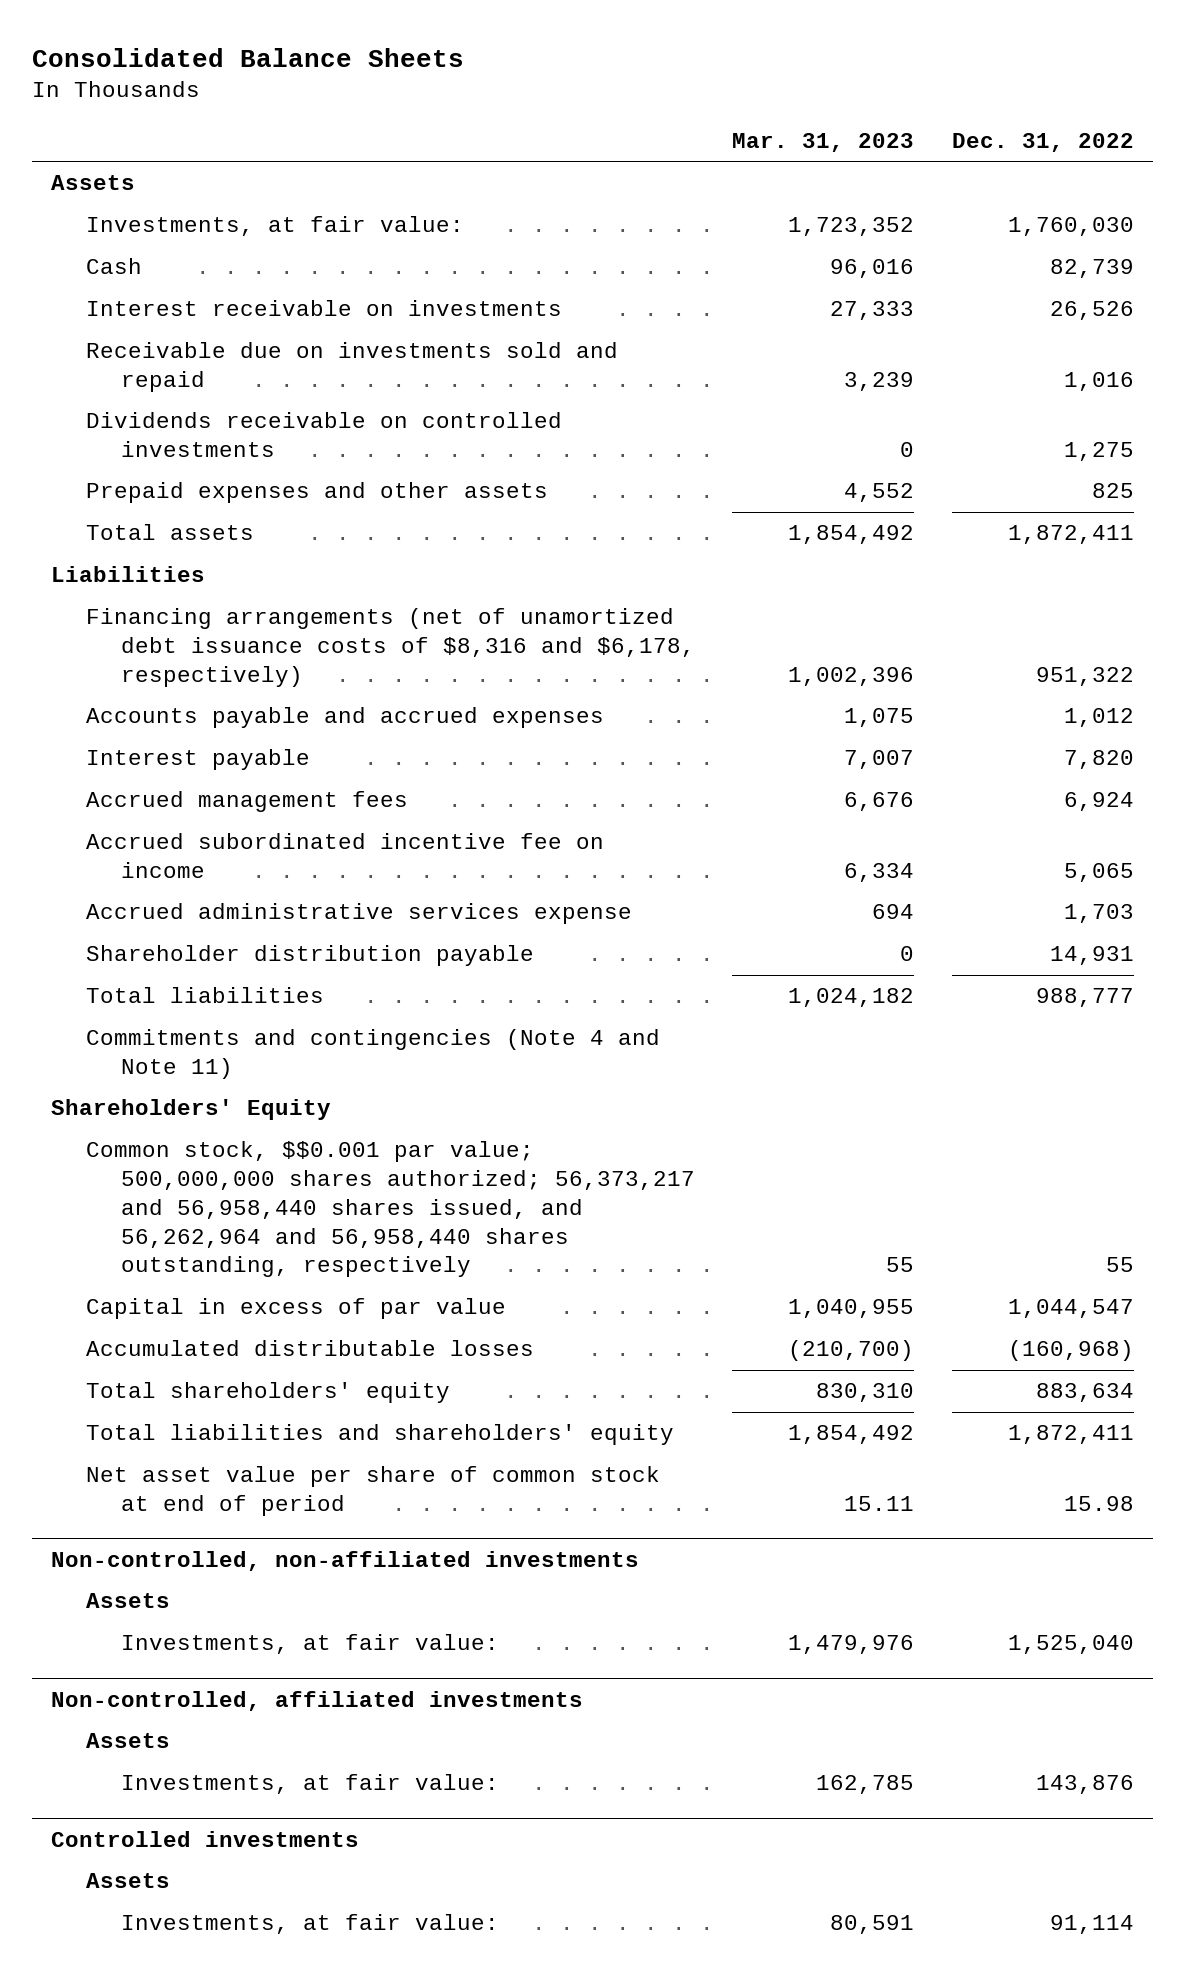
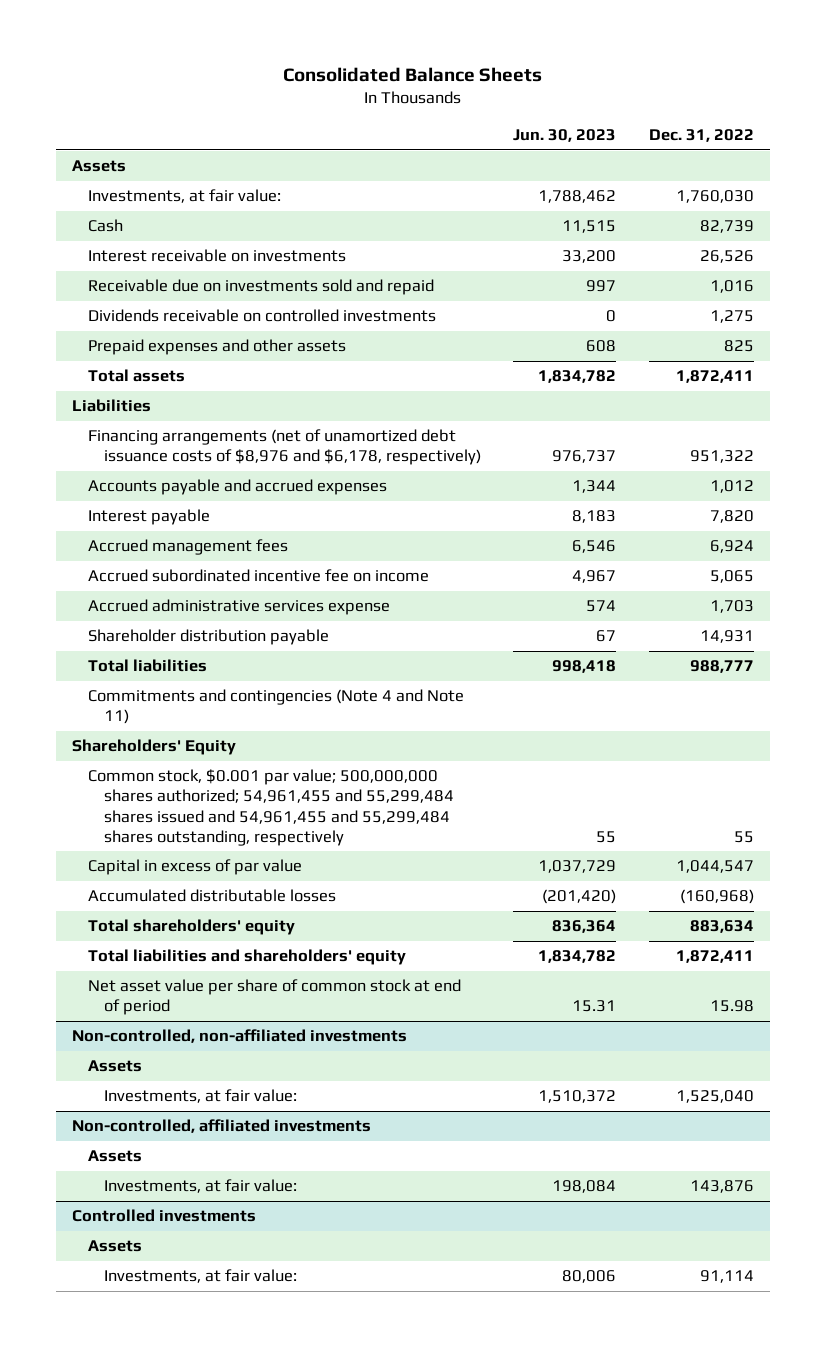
[732,132,915,152] Mar. 31, 2023 -> none
none -> [513,128,617,142] Jun. 30, 2023
[85,608,695,687] Financing arrangements (net of unamortized debt issuance costs of $8,316 and $6,178, respectively) -> [87,429,481,466] Financing arrangements (net of unamortized debt issuance costs of $8,976 and $6,178, respectively)
[85,1141,695,1278] Common stock, $$0.001 par value; 500,000,000 shares authorized; 56,373,217 and 56,958,440 shares issued, and 56,262,964 and 56,958,440 shares outstanding, respectively -> [87,769,454,846] Common stock, $0.001 par value; 500,000,000 shares authorized; 54,961,455 and 55,299,484 shares issued and 54,961,455 and 55,299,484 shares outstanding, respectively

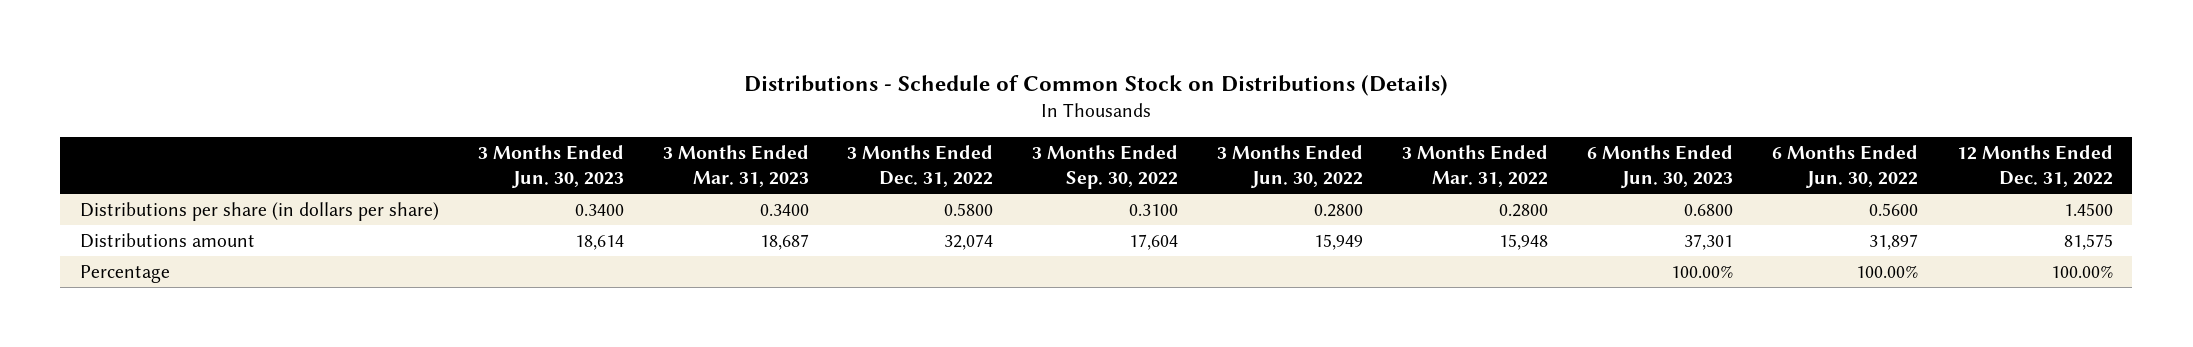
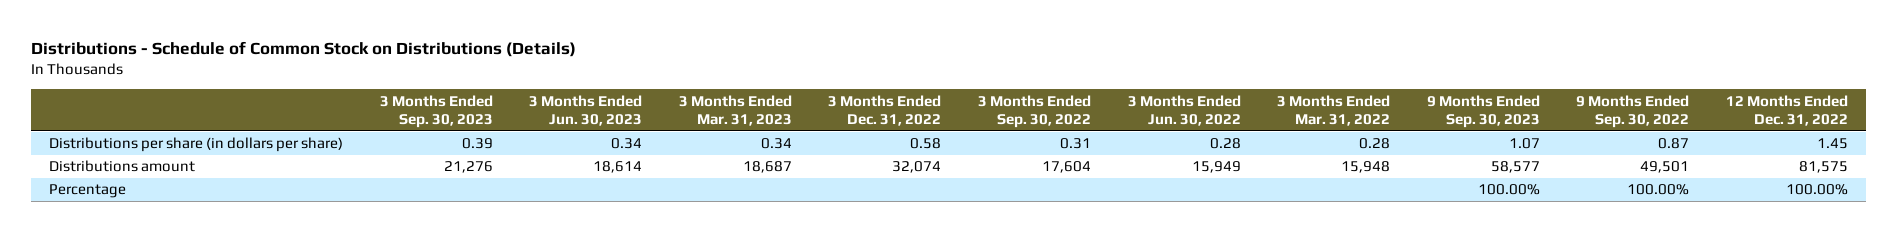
[1587,144,1734,189] 6 Months Ended Jun. 30, 2023 -> none
[1771,144,1918,189] 6 Months Ended Jun. 30, 2022 -> none
none -> [379,94,493,128] 3 Months Ended Sep. 30, 2023
none -> [1426,94,1540,128] 9 Months Ended Sep. 30, 2023
none -> [1576,94,1690,128] 9 Months Ended Sep. 30, 2022
[574,203,624,216] 0.3400 -> [611,138,643,150] 0.34
[759,203,809,216] 0.3400 -> [760,138,792,150] 0.34
[944,202,994,216] 0.5800 -> [910,138,942,150] 0.58
[1129,203,1179,216] 0.3100 -> [1060,138,1092,150] 0.31
[1314,203,1364,217] 0.2800 -> [1209,138,1241,150] 0.28
[1499,203,1549,217] 0.2800 -> [1359,138,1391,150] 0.28
[2063,202,2113,216] 1.4500 -> [1816,138,1848,150] 1.45

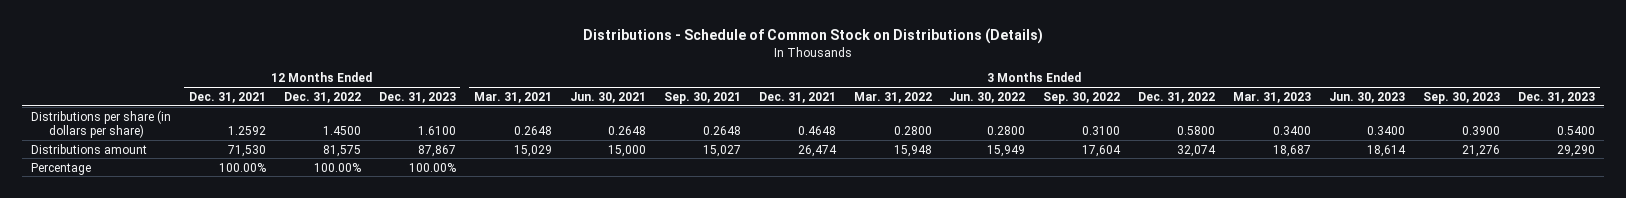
[1426,94,1540,128] 9 Months Ended Sep. 30, 2023 -> none
[1576,94,1690,128] 9 Months Ended Sep. 30, 2022 -> none
none -> [188,91,266,103] Dec. 31, 2021
none -> [378,91,456,103] Dec. 31, 2023
none -> [473,91,552,103] Mar. 31, 2021
none -> [569,91,646,103] Jun. 30, 2021
none -> [663,91,741,104] Sep. 30, 2021
none -> [758,91,836,103] Dec. 31, 2021
none -> [1518,91,1596,103] Dec. 31, 2023
[461,138,493,150] 0.39 -> [1462,126,1501,136] 0.3900
[611,138,643,150] 0.34 -> [1367,126,1406,136] 0.3400
[760,138,792,150] 0.34 -> [1273,126,1312,136] 0.3400
[910,138,942,150] 0.58 -> [1177,126,1216,136] 0.5800
[1060,138,1092,150] 0.31 -> [1082,126,1121,136] 0.3100
[1209,138,1241,150] 0.28 -> [987,126,1026,136] 0.2800
[1359,138,1391,150] 0.28 -> [893,126,932,136] 0.2800
[1816,138,1848,150] 1.45 -> [322,126,361,136] 1.4500

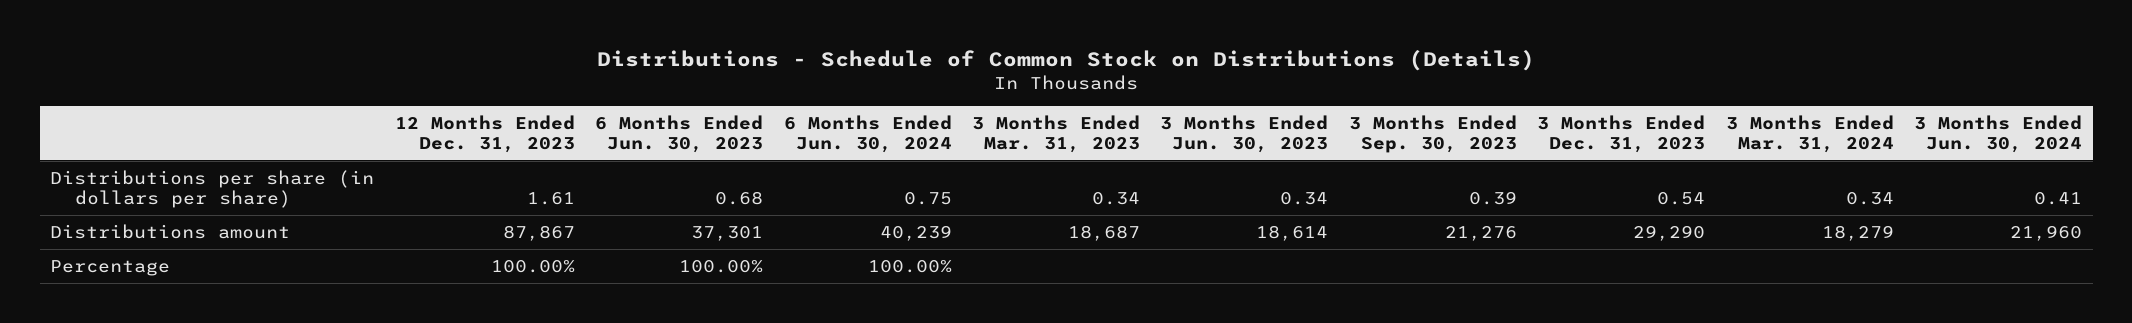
[188,91,266,103] Dec. 31, 2021 -> none
[283,91,361,103] Dec. 31, 2022 -> none
[473,91,552,103] Mar. 31, 2021 -> none
[569,91,646,103] Jun. 30, 2021 -> none
[663,91,741,104] Sep. 30, 2021 -> none
[758,91,836,103] Dec. 31, 2021 -> none
[853,91,932,103] Mar. 31, 2022 -> none
[949,91,1026,103] Jun. 30, 2022 -> none
[1043,91,1121,104] Sep. 30, 2022 -> none
[1138,91,1216,103] Dec. 31, 2022 -> none
none -> [595,114,764,153] 6 Months Ended Jun. 30, 2023
none -> [783,114,952,153] 6 Months Ended Jun. 30, 2024
none -> [1725,114,1894,153] 3 Months Ended Mar. 31, 2024
none -> [1914,114,2083,153] 3 Months Ended Jun. 30, 2024
[417,126,456,136] 1.6100 -> [526,192,575,206] 1.61
[1273,126,1312,136] 0.3400 -> [1091,192,1140,206] 0.34
[1367,126,1406,136] 0.3400 -> [1280,192,1329,206] 0.34
[1462,126,1501,136] 0.3900 -> [1468,191,1517,206] 0.39
[1557,126,1596,136] 0.5400 -> [1657,192,1706,206] 0.54

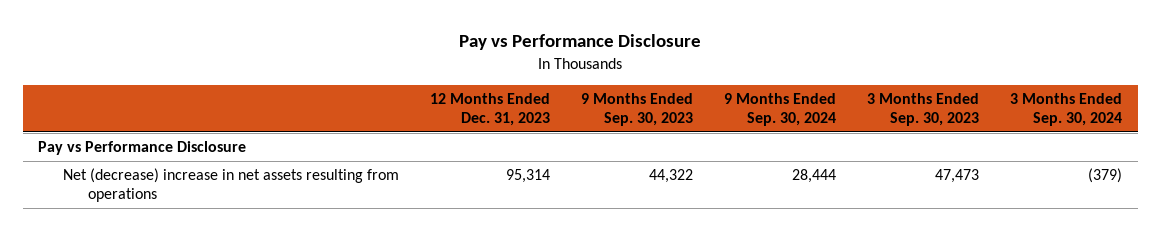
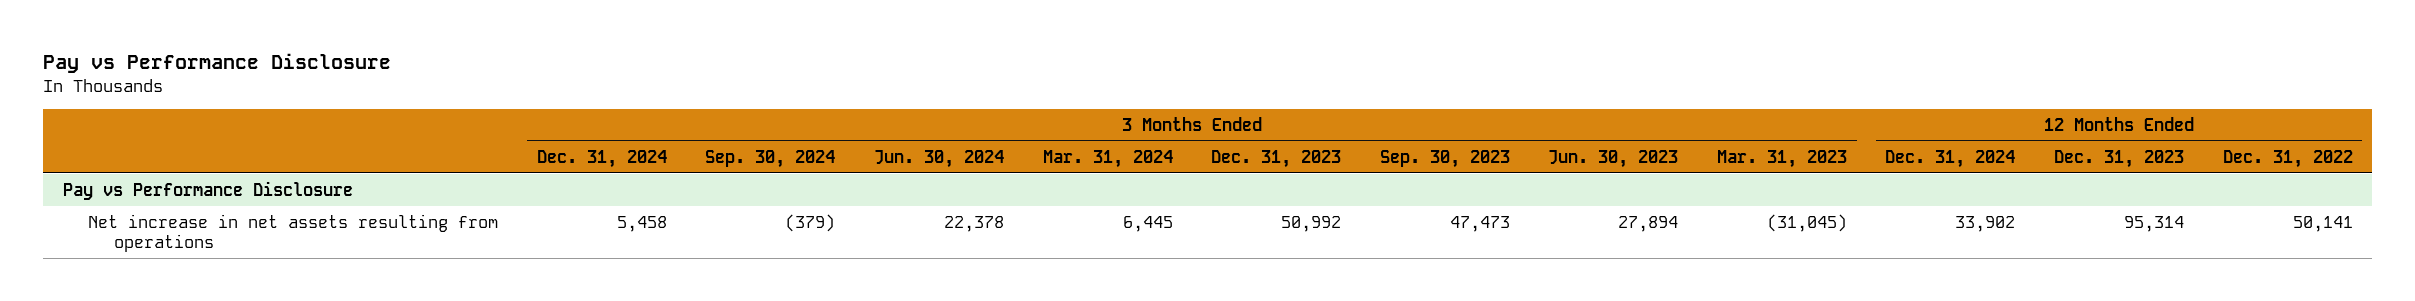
[581,92,694,127] 9 Months Ended Sep. 30, 2023 -> none
[724,92,837,127] 9 Months Ended Sep. 30, 2024 -> none
none -> [536,149,667,168] Dec. 31, 2024
none -> [874,149,1005,168] Jun. 30, 2024
none -> [1042,149,1173,168] Mar. 31, 2024
none -> [1211,149,1342,168] Dec. 31, 2023
none -> [1548,149,1679,168] Jun. 30, 2023
none -> [1716,149,1847,168] Mar. 31, 2023
none -> [1885,149,2016,168] Dec. 31, 2024
none -> [2222,149,2353,168] Dec. 31, 2022
[63,167,400,203] Net (decrease) increase in net assets resulting from operations -> [88,213,499,253] Net increase in net assets resulting from operations

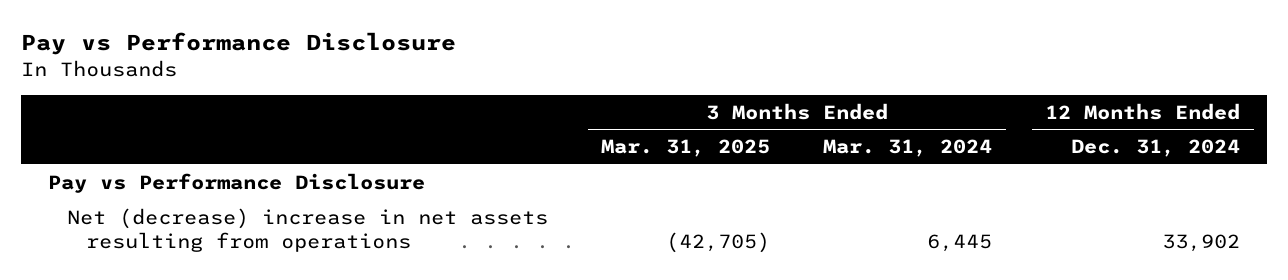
[536,149,667,168] Dec. 31, 2024 -> none
[705,149,836,168] Sep. 30, 2024 -> none
[874,149,1005,168] Jun. 30, 2024 -> none
[1211,149,1342,168] Dec. 31, 2023 -> none
[1379,149,1510,168] Sep. 30, 2023 -> none
[1548,149,1679,168] Jun. 30, 2023 -> none
[1716,149,1847,168] Mar. 31, 2023 -> none
[2054,149,2185,168] Dec. 31, 2023 -> none
[2222,149,2353,168] Dec. 31, 2022 -> none
none -> [601,139,771,158] Mar. 31, 2025
[88,213,499,253] Net increase in net assets resulting from operations -> [67,207,549,252] Net (decrease) increase in net assets resulting from operations

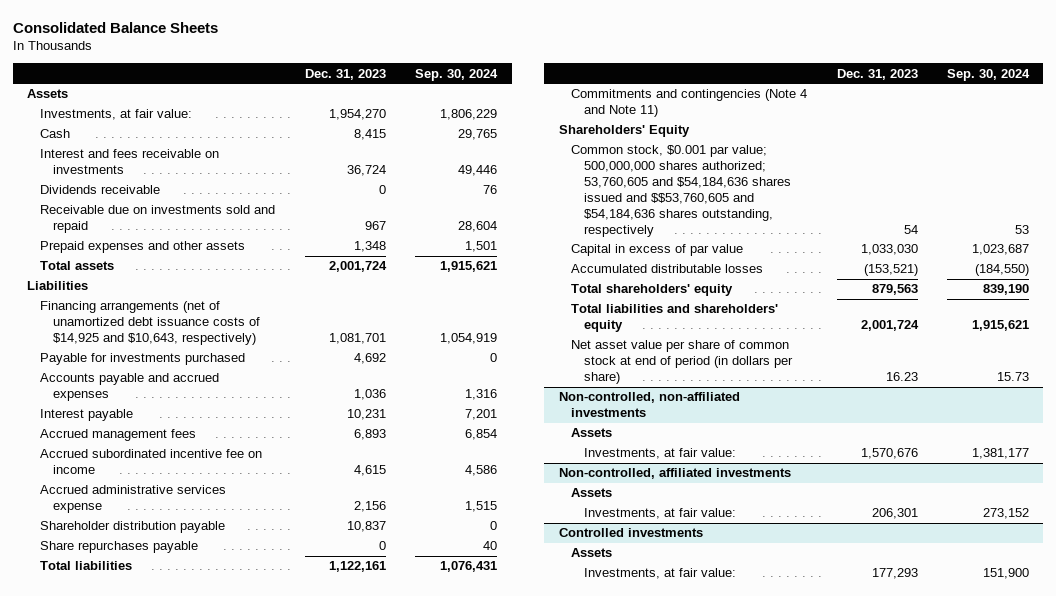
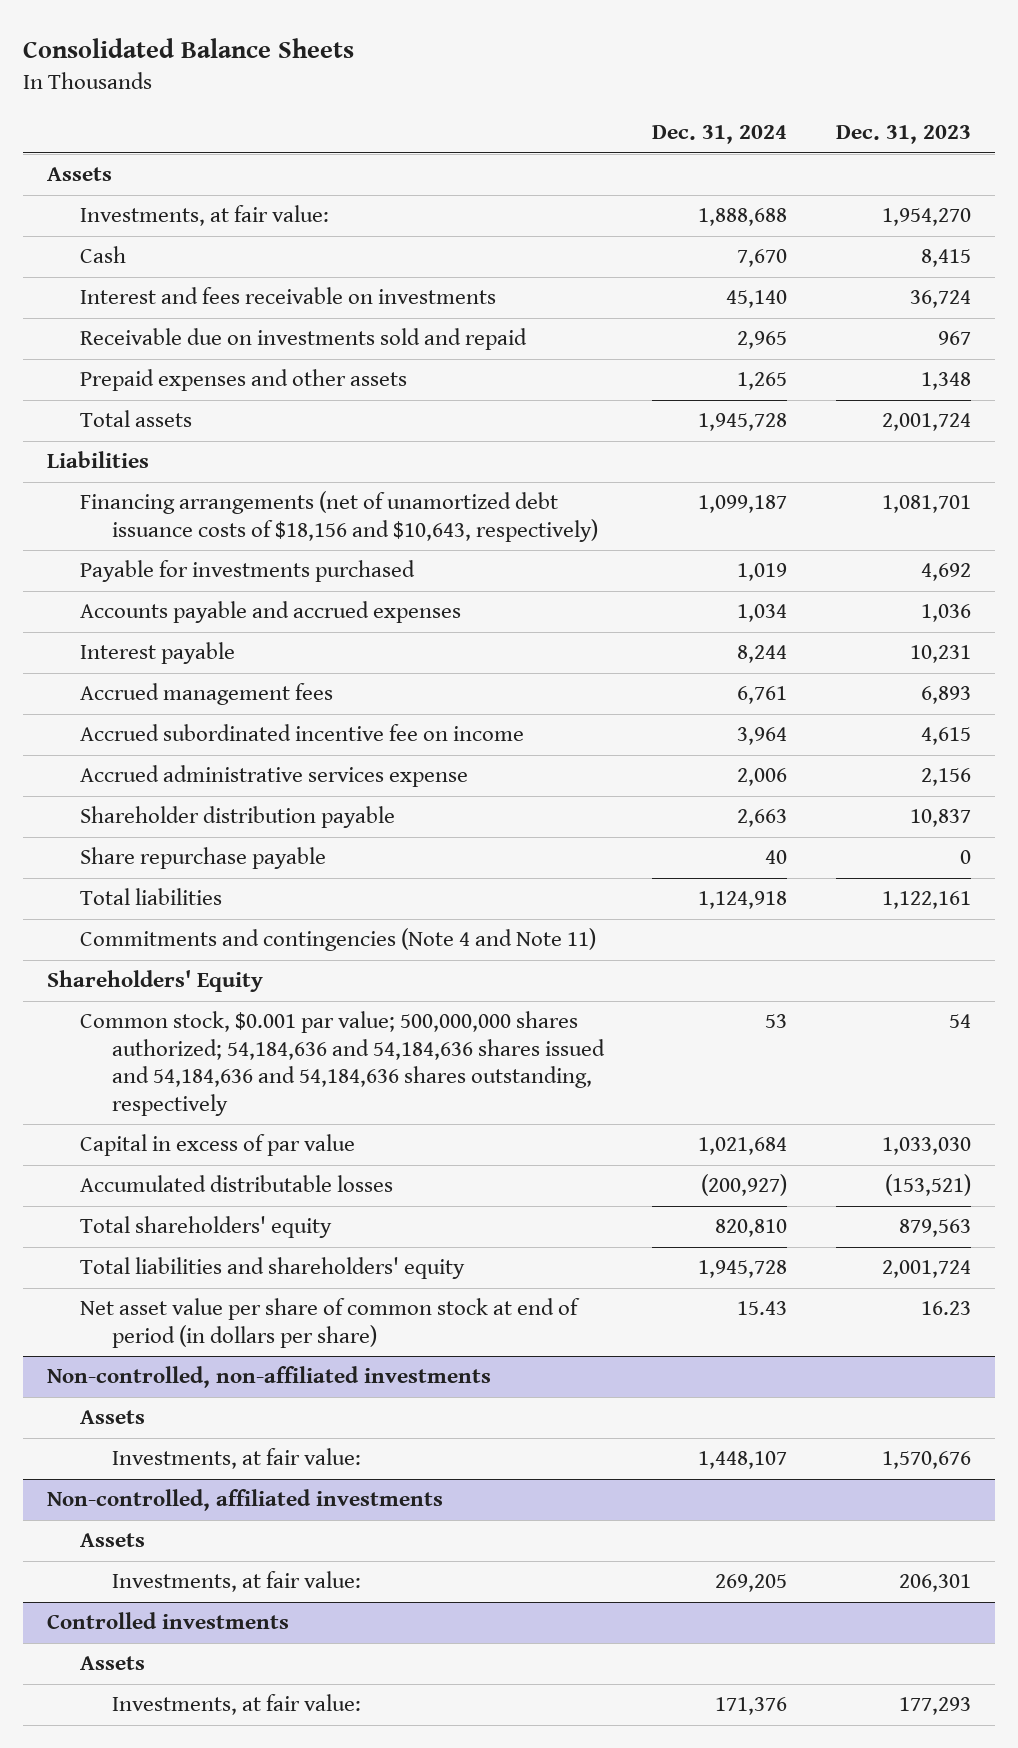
[415,68,499,81] Sep. 30, 2024 -> none
none -> [652,125,788,145] Dec. 31, 2024
[40,185,161,195] Dividends receivable -> none
[40,301,260,346] Financing arrangements (net of unamortized debt issuance costs of $14,925 and $10,643, respectively) -> [79,491,599,542] Financing arrangements (net of unamortized debt issuance costs of $18,156 and $10,643, respectively)
[40,541,199,554] Share repurchases payable -> [79,847,326,870] Share repurchase payable
[571,145,792,238] Common stock, $0.001 par value; 500,000,000 shares authorized; 53,760,605 and $54,184,636 shares issued and $$53,760,605 and $54,184,636 shares outstanding, respectively -> [79,1011,606,1116] Common stock, $0.001 par value; 500,000,000 shares authorized; 54,184,636 and 54,184,636 shares issued and 54,184,636 and 54,184,636 shares outstanding, respectively

